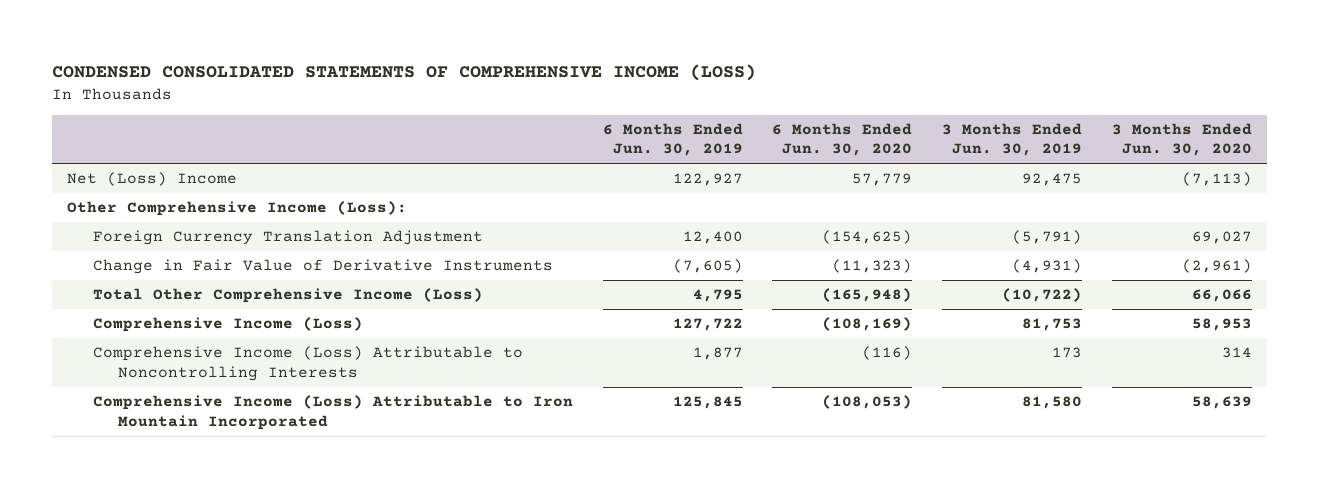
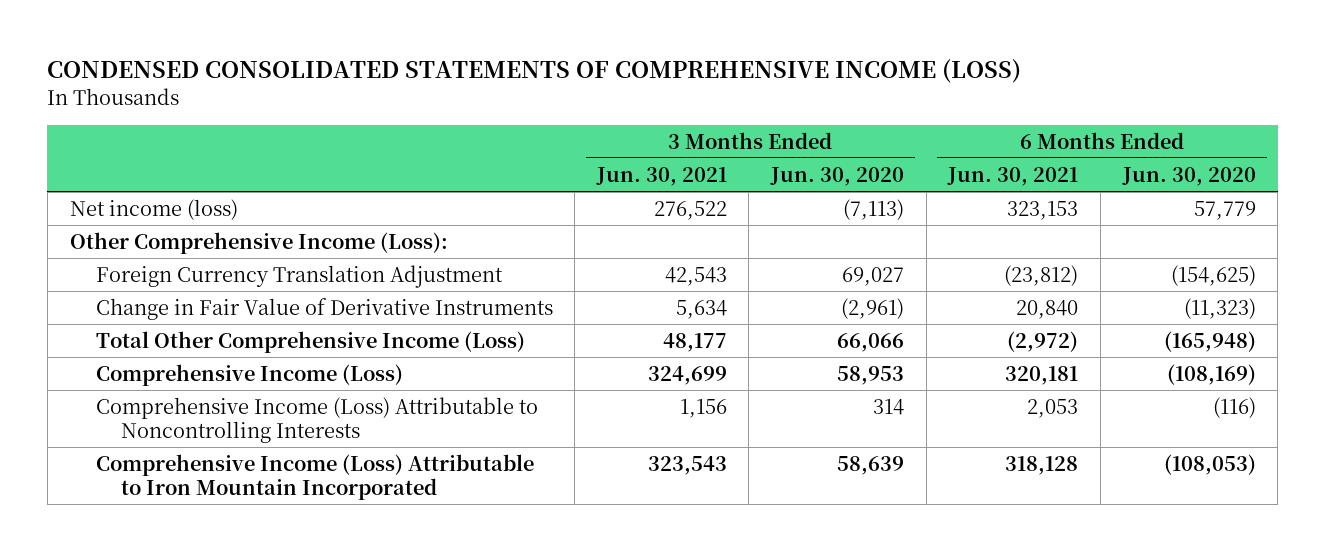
[602,123,743,157] 6 Months Ended Jun. 30, 2019 -> none
[942,123,1083,157] 3 Months Ended Jun. 30, 2019 -> none
none -> [595,166,727,186] Jun. 30, 2021
none -> [947,166,1079,186] Jun. 30, 2021
[66,172,237,187] Net (Loss) Income -> [69,198,238,220] Net income (loss)

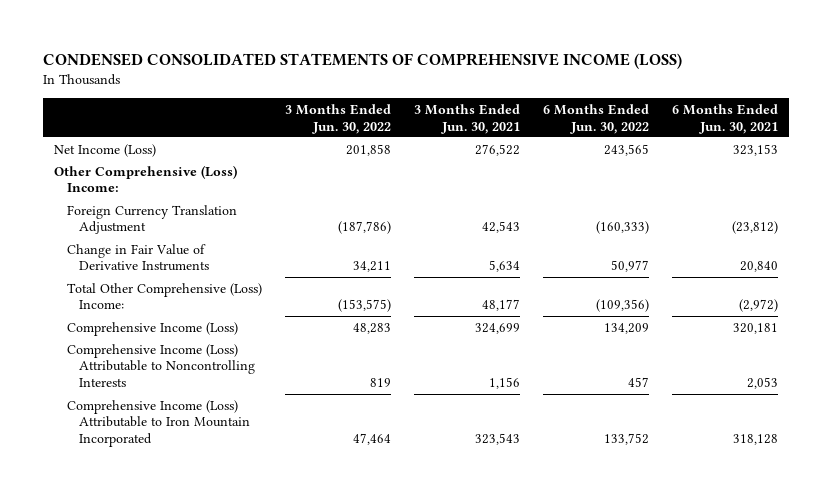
[770,166,905,186] Jun. 30, 2020 -> none
[1121,166,1256,186] Jun. 30, 2020 -> none
none -> [284,103,391,134] 3 Months Ended Jun. 30, 2022
none -> [542,103,649,134] 6 Months Ended Jun. 30, 2022
[69,198,238,220] Net income (loss) -> [54,143,157,157] Net Income (Loss)
[69,231,448,254] Other Comprehensive Income (Loss): -> [54,164,238,193] Other Comprehensive (Loss) Income:
[95,330,525,353] Total Other Comprehensive Income (Loss) -> [66,282,262,310] Total Other Comprehensive (Loss) Income:

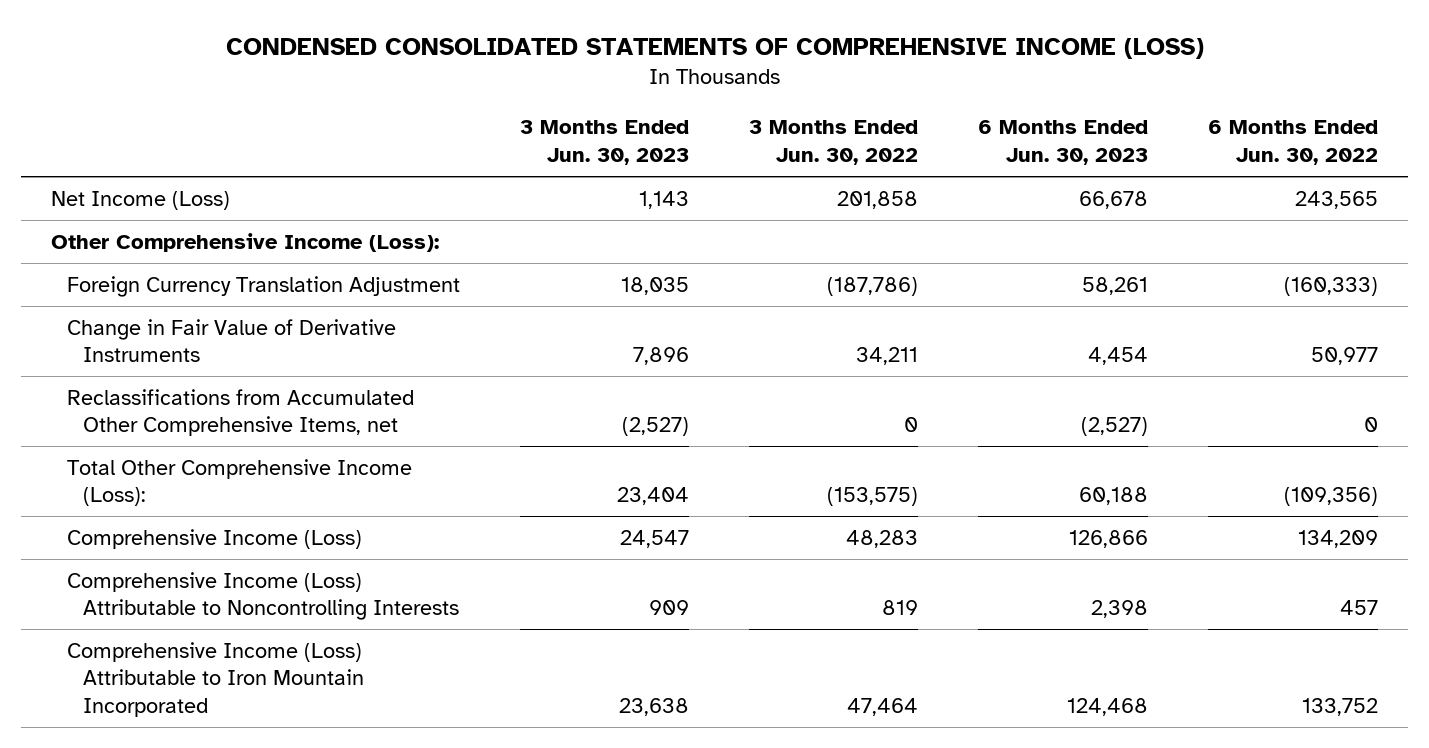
[413,103,520,134] 3 Months Ended Jun. 30, 2021 -> none
[671,103,778,134] 6 Months Ended Jun. 30, 2021 -> none
none -> [520,120,690,166] 3 Months Ended Jun. 30, 2023
none -> [978,120,1149,166] 6 Months Ended Jun. 30, 2023
[54,164,238,193] Other Comprehensive (Loss) Income: -> [51,232,440,252] Other Comprehensive Income (Loss):
none -> [67,388,415,437] Reclassifications from Accumulated Other Comprehensive Items, net
[66,282,262,310] Total Other Comprehensive (Loss) Income: -> [67,458,413,507] Total Other Comprehensive Income (Loss):

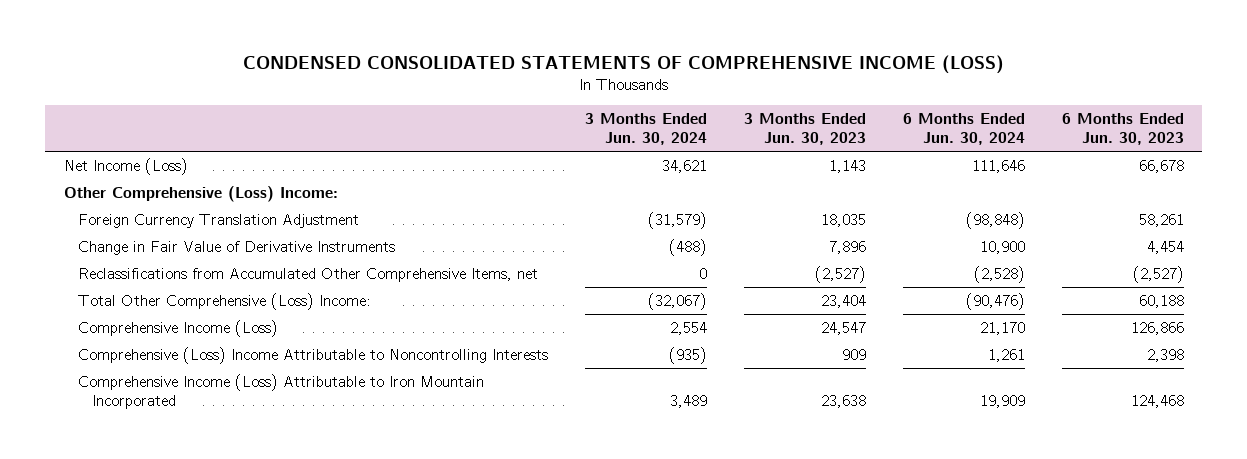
[749,120,919,166] 3 Months Ended Jun. 30, 2022 -> none
[1207,120,1378,166] 6 Months Ended Jun. 30, 2022 -> none
none -> [584,113,707,145] 3 Months Ended Jun. 30, 2024
none -> [902,113,1025,145] 6 Months Ended Jun. 30, 2024
[51,232,440,252] Other Comprehensive Income (Loss): -> [63,186,338,203] Other Comprehensive (Loss) Income:
[67,458,413,507] Total Other Comprehensive Income (Loss): -> [77,293,371,311] Total Other Comprehensive (Loss) Income:
[67,571,460,621] Comprehensive Income (Loss) Attributable to Noncontrolling Interests -> [77,347,548,365] Comprehensive (Loss) Income Attributable to Noncontrolling Interests

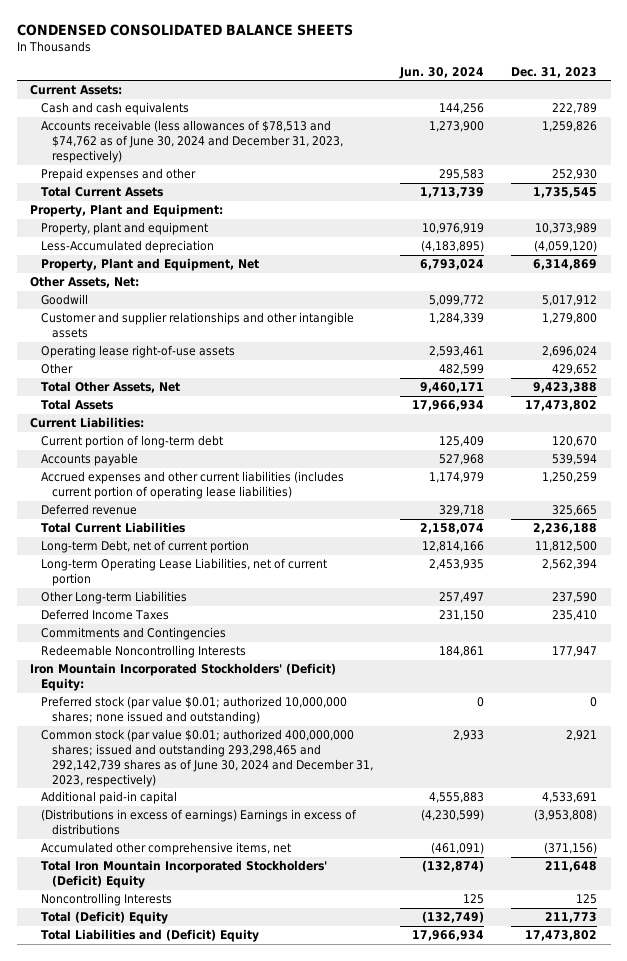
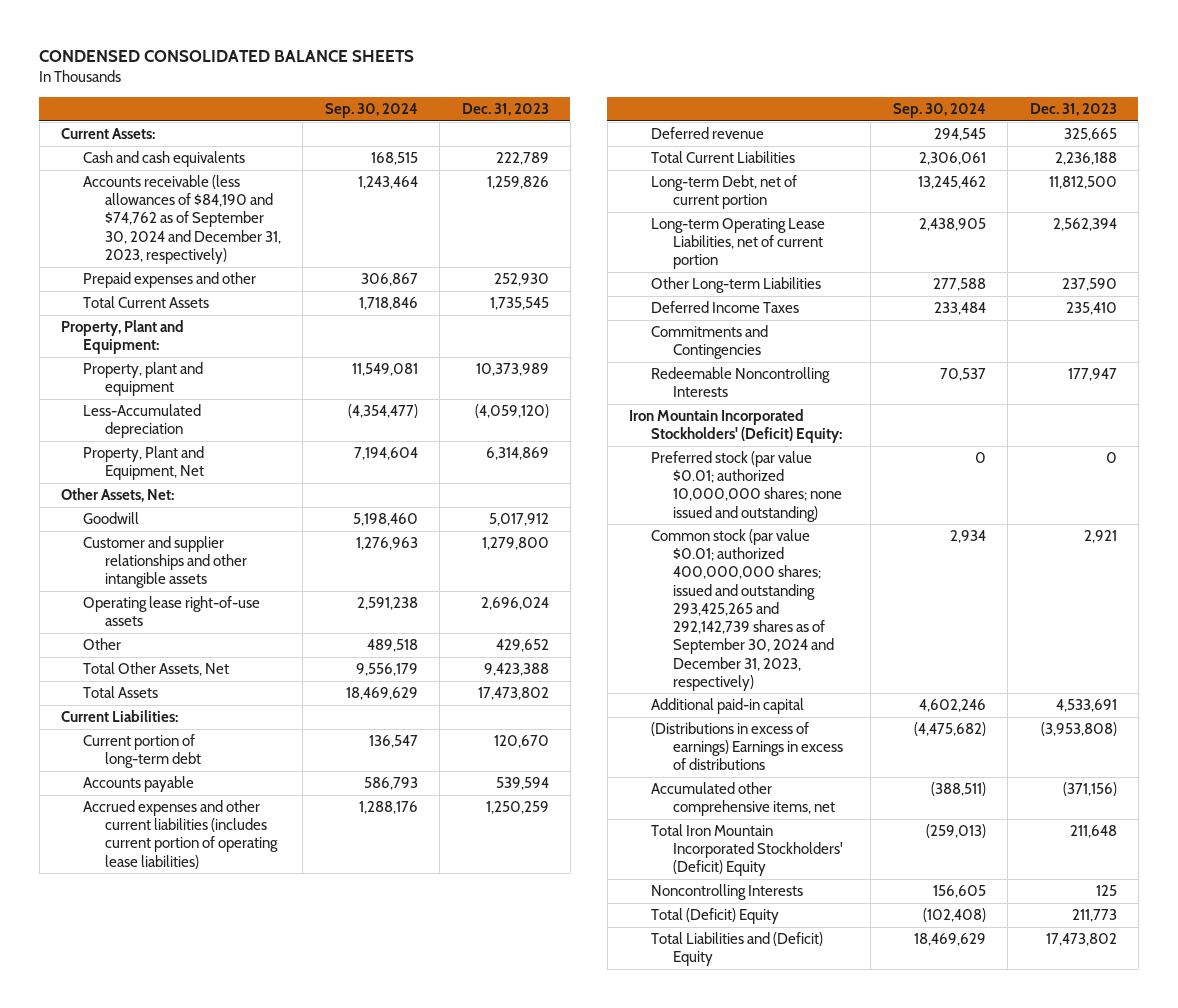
[399,66,485,79] Jun. 30, 2024 -> none
none -> [324,103,418,119] Sep. 30, 2024
[41,120,344,163] Accounts receivable (less allowances of $78,513 and $74,762 as of June 30, 2024 and December 31, 2023, respectively) -> [83,174,281,264] Accounts receivable (less allowances of $84,190 and $74,762 as of September 30, 2024 and December 31, 2023, respectively)
[41,729,374,787] Common stock (par value $0.01; authorized 400,000,000 shares; issued and outstanding 293,298,465 and 292,142,739 shares as of June 30, 2024 and December 31, 2023, respectively) -> [651,528,834,691] Common stock (par value $0.01; authorized 400,000,000 shares; issued and outstanding 293,425,265 and 292,142,739 shares as of September 30, 2024 and December 31, 2023, respectively)

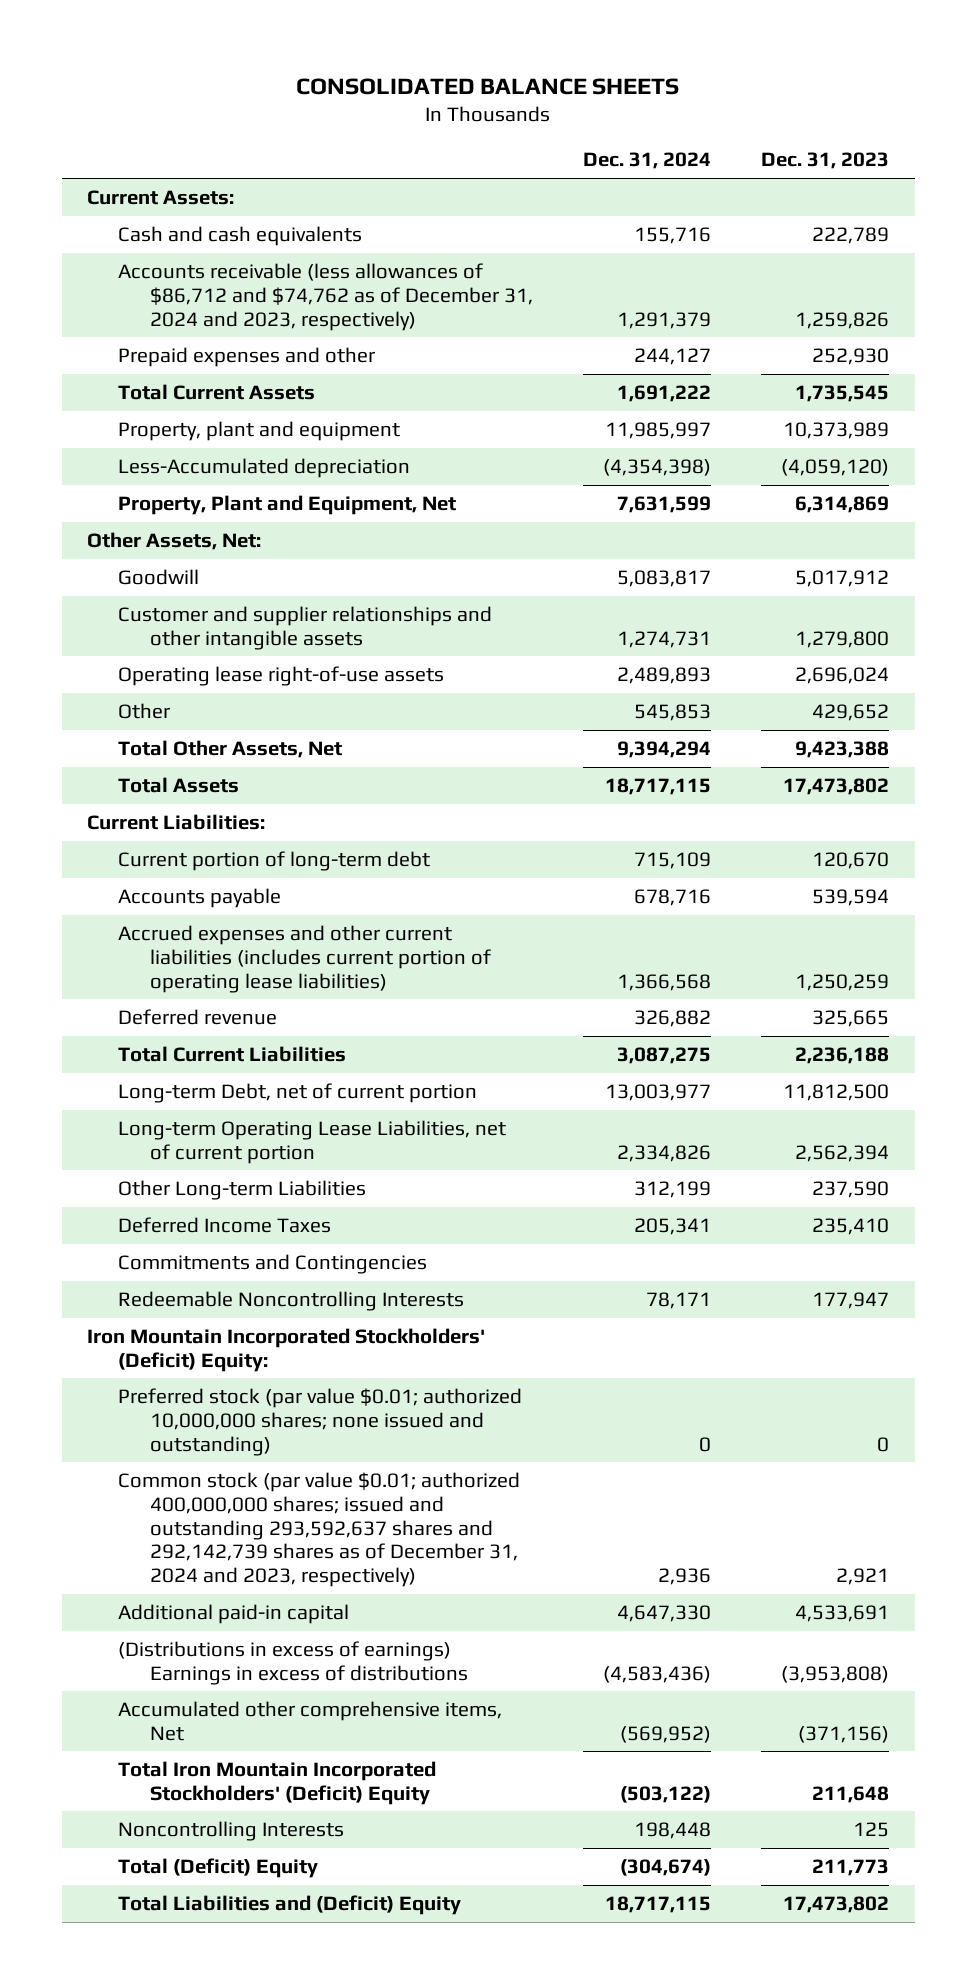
[39,50,415,63] CONDENSED CONSOLIDATED BALANCE SHEETS -> [296,77,680,95] CONSOLIDATED BALANCE SHEETS
[324,103,418,119] Sep. 30, 2024 -> none
none -> [583,152,712,170] Dec. 31, 2024
[83,174,281,264] Accounts receivable (less allowances of $84,190 and $74,762 as of September 30, 2024 and December 31, 2023, respectively) -> [118,262,533,331] Accounts receivable (less allowances of $86,712 and $74,762 as of December 31, 2024 and 2023, respectively)
[61,319,185,355] Property, Plant and Equipment: -> none
[651,528,834,691] Common stock (par value $0.01; authorized 400,000,000 shares; issued and outstanding 293,425,265 and 292,142,739 shares as of September 30, 2024 and December 31, 2023, respectively) -> [118,1471,521,1588] Common stock (par value $0.01; authorized 400,000,000 shares; issued and outstanding 293,592,637 shares and 292,142,739 shares as of December 31, 2024 and 2023, respectively)
[651,781,835,817] Accumulated other comprehensive items, net -> [118,1700,503,1741] Accumulated other comprehensive items, Net

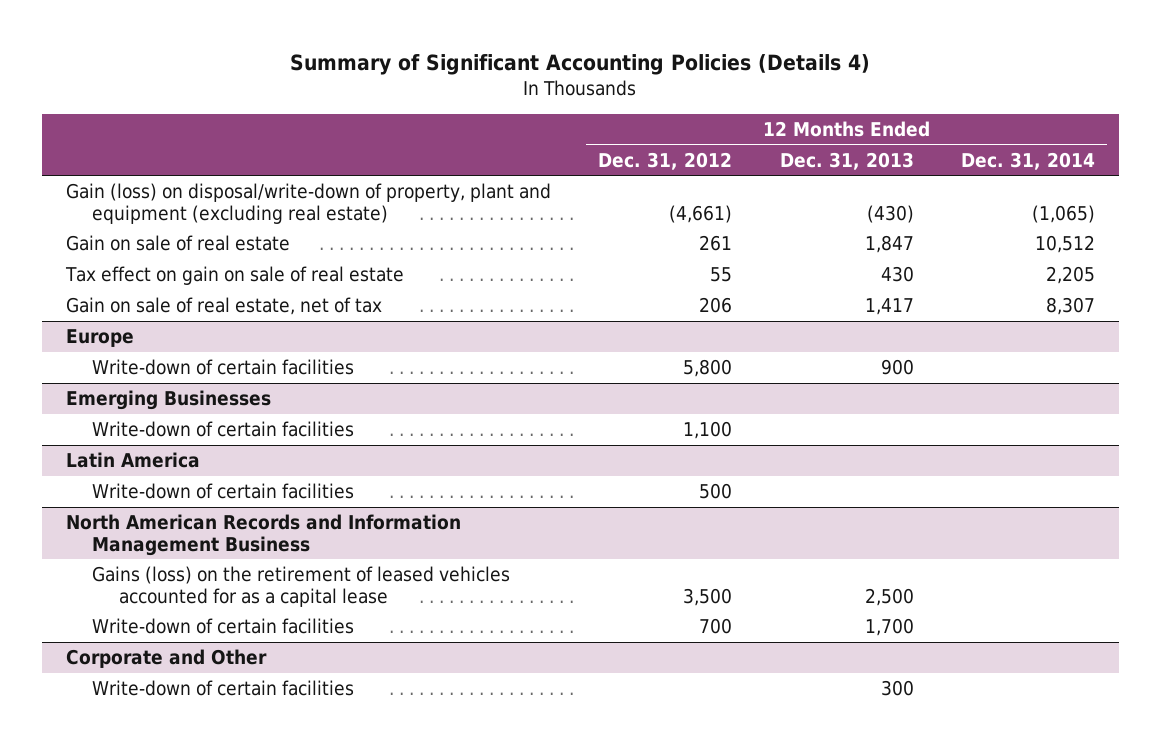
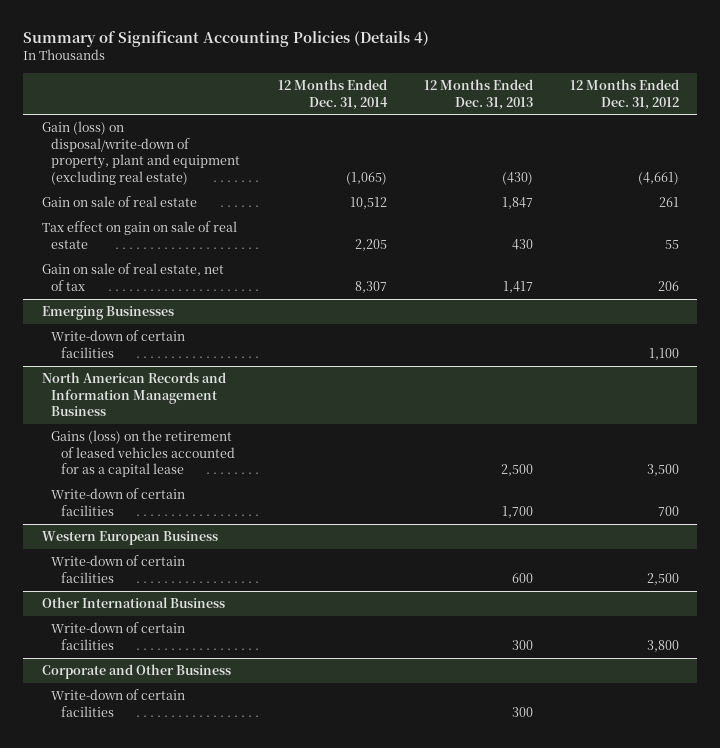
[65,329,134,348] Europe -> none
[92,359,355,376] Write-down of certain facilities -> none
[65,452,200,469] Latin America -> none
[92,483,355,500] Write-down of certain facilities -> none
none -> [41,531,218,546] Western European Business
none -> [51,555,186,583] Write-down of certain facilities
none -> [41,597,225,609] Other International Business
none -> [51,622,186,650] Write-down of certain facilities
[65,649,267,669] Corporate and Other -> [41,664,231,680] Corporate and Other Business

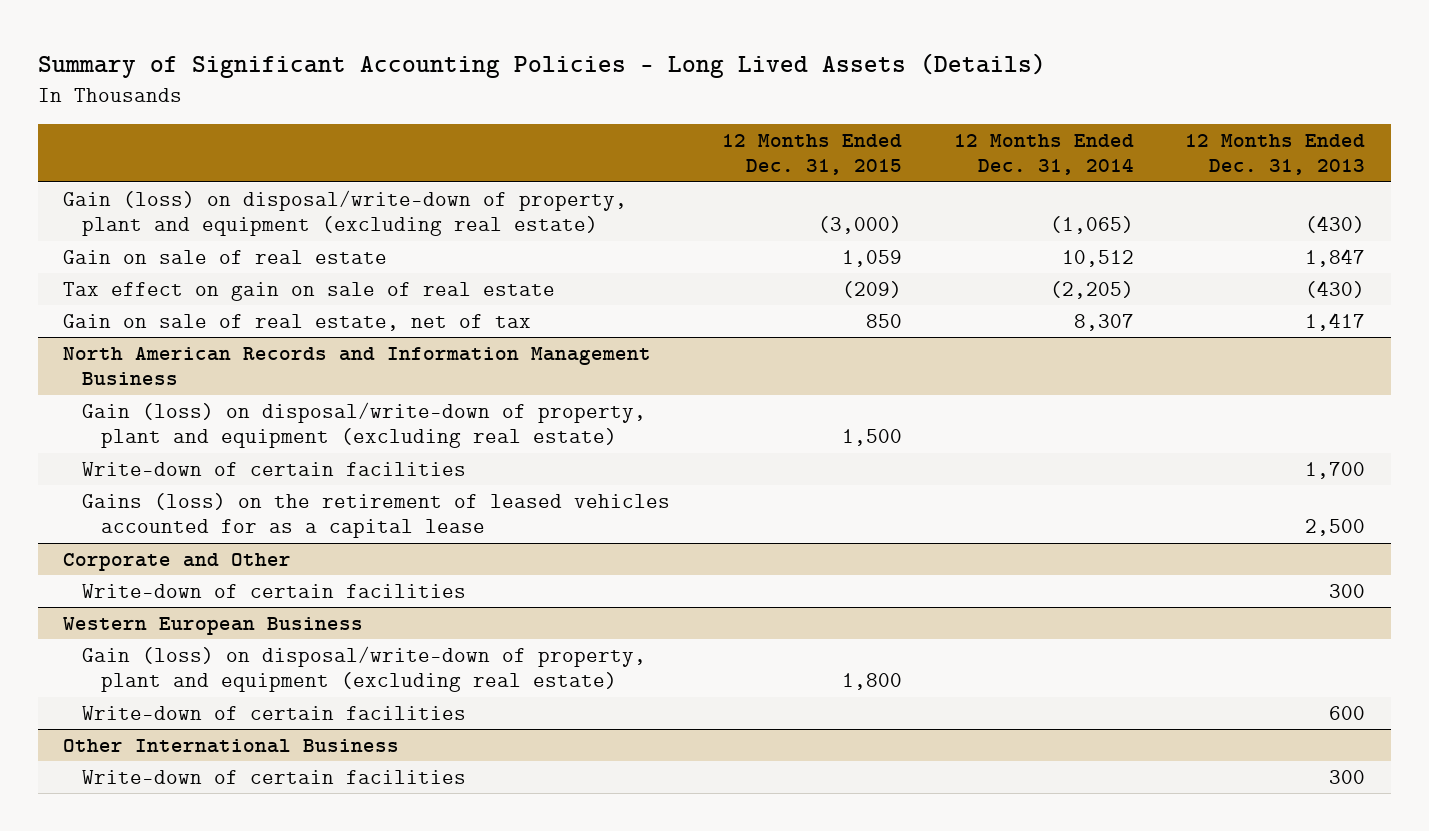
[23,30,430,47] Summary of Significant Accounting Policies (Details 4) -> [37,52,1046,78] Summary of Significant Accounting Policies - Long Lived Assets (Details)
[569,79,679,110] 12 Months Ended Dec. 31, 2012 -> none
none -> [721,133,902,176] 12 Months Ended Dec. 31, 2015
[354,238,387,251] 2,205 -> [1049,280,1134,299] (2,205)
[511,238,533,250] 430 -> [1305,280,1366,298] (430)
[41,306,174,321] Emerging Businesses -> none
[51,330,186,358] Write-down of certain facilities -> none
none -> [82,401,647,449] Gain (loss) on disposal/write-down of property, plant and equipment (excluding real estate)
[51,430,236,478] Gains (loss) on the retirement of leased vehicles accounted for as a capital lease -> [82,492,671,539] Gains (loss) on the retirement of leased vehicles accounted for as a capital lease
none -> [63,552,292,571] Corporate and Other
none -> [82,583,467,599] Write-down of certain facilities
none -> [82,645,647,693] Gain (loss) on disposal/write-down of property, plant and equipment (excluding real estate)
[41,664,231,680] Corporate and Other Business -> none
[51,689,186,717] Write-down of certain facilities -> none

